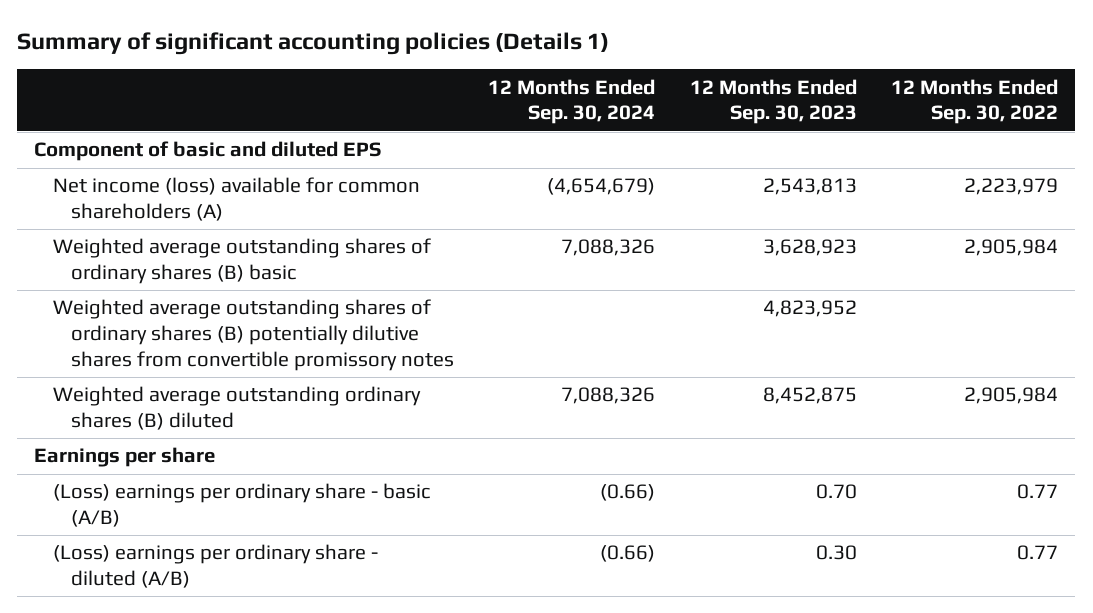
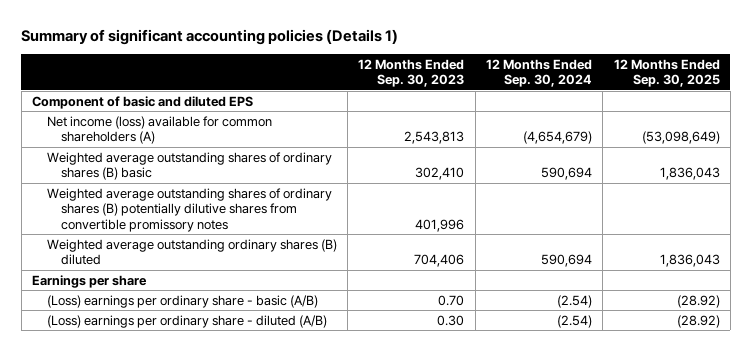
[891,78,1059,125] 12 Months Ended Sep. 30, 2022 -> none
none -> [613,58,720,88] 12 Months Ended Sep. 30, 2025
[561,239,656,257] 7,088,326 -> [541,167,593,181] 590,694
[762,239,857,257] 3,628,923 -> [415,167,465,181] 302,410
[762,300,857,318] 4,823,952 -> [415,218,465,232] 401,996
[561,387,656,405] 7,088,326 -> [541,254,593,268] 590,694
[762,387,857,405] 8,452,875 -> [414,254,465,268] 704,406
[600,484,656,502] (0.66) -> [557,294,593,308] (2.54)
[600,545,656,563] (0.66) -> [557,314,593,328] (2.54)

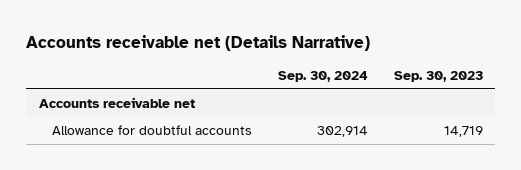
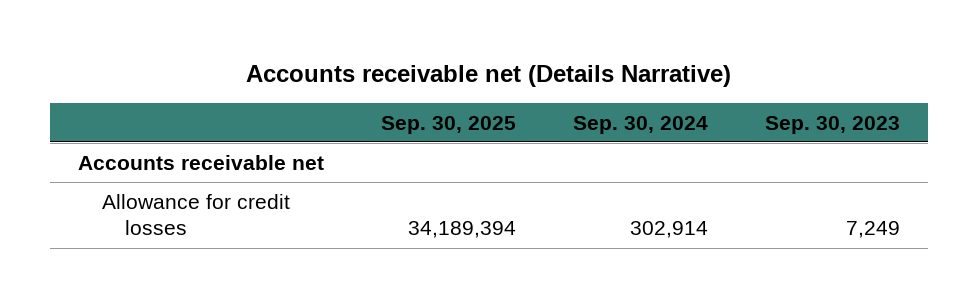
none -> [381,115,517,134] Sep. 30, 2025
[51,125,252,136] Allowance for doubtful accounts -> [101,193,290,236] Allowance for credit losses
[443,126,483,138] 14,719 -> [845,221,900,239] 7,249

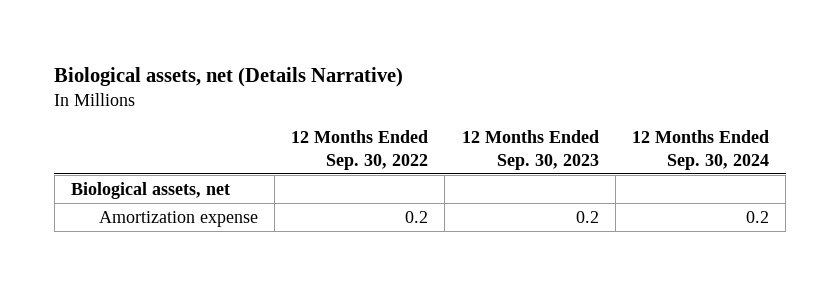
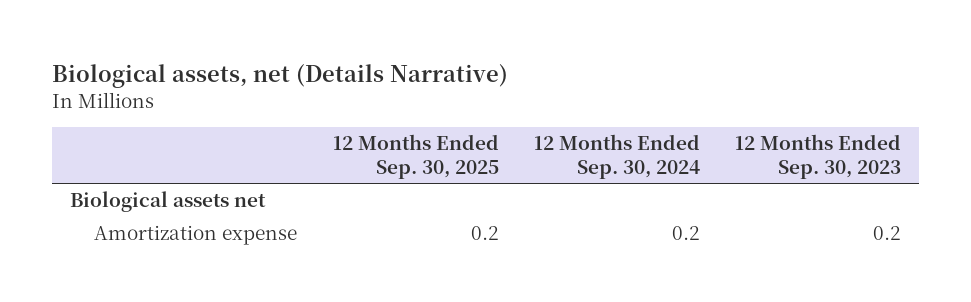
[291,130,429,170] 12 Months Ended Sep. 30, 2022 -> none
none -> [332,134,499,179] 12 Months Ended Sep. 30, 2025
[70,181,230,199] Biological assets, net -> [70,191,267,213] Biological assets net

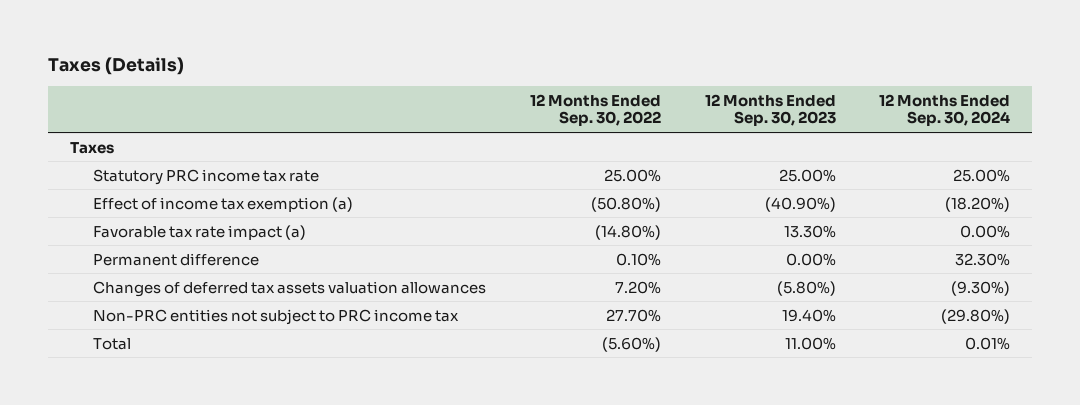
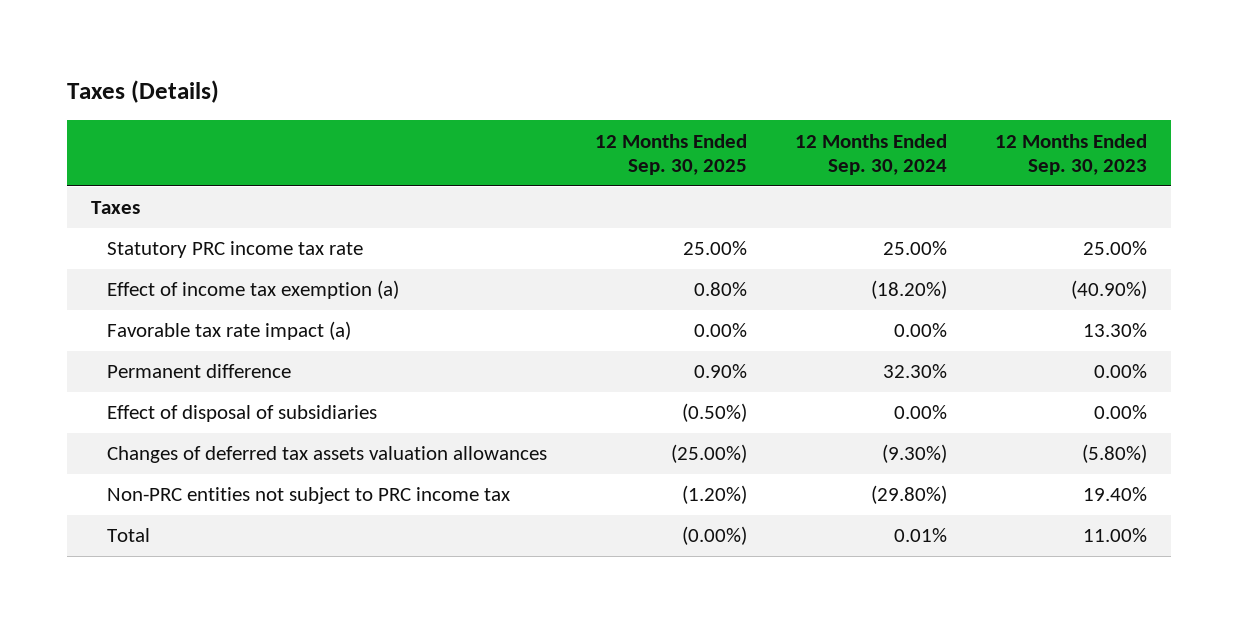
[530,94,662,127] 12 Months Ended Sep. 30, 2022 -> none
none -> [595,133,748,176] 12 Months Ended Sep. 30, 2025
none -> [107,405,378,423] Effect of disposal of subsidiaries

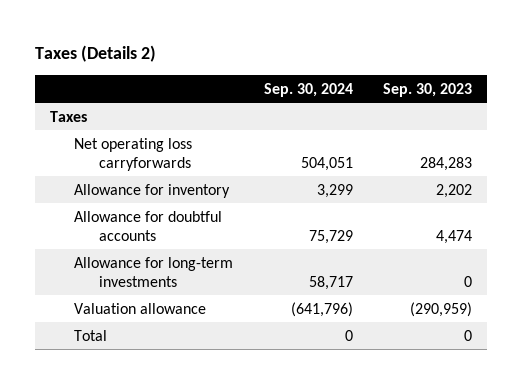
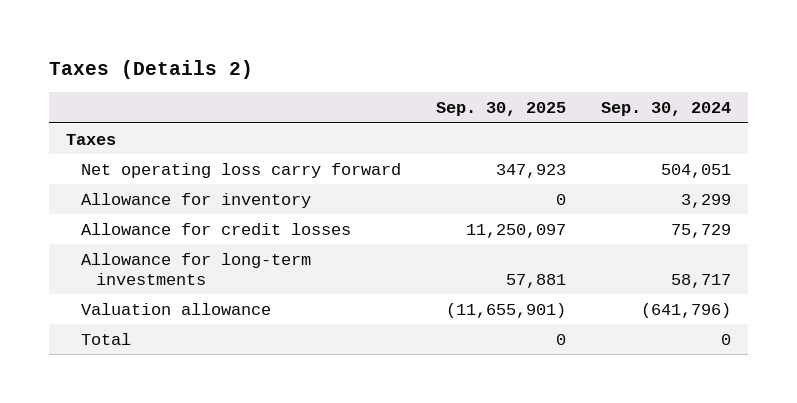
[382,82,472,97] Sep. 30, 2023 -> none
none -> [435,102,566,117] Sep. 30, 2025
[74,137,193,171] Net operating loss carryforwards -> [81,162,402,178] Net operating loss carry forward
[74,210,223,241] Allowance for doubtful accounts -> [81,222,352,235] Allowance for credit losses

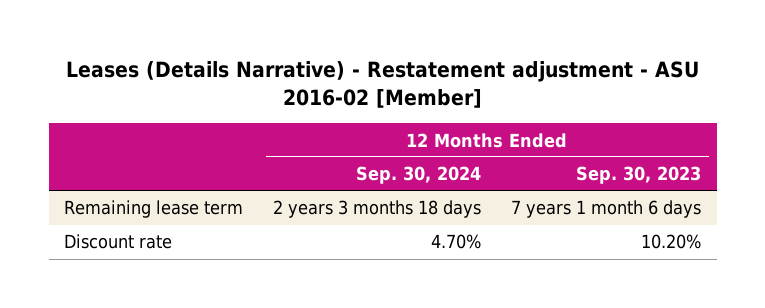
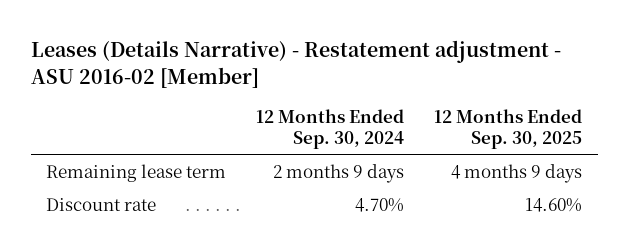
[576,166,702,185] Sep. 30, 2023 -> none
none -> [434,109,583,149] 12 Months Ended Sep. 30, 2025
[273,200,482,219] 2 years 3 months 18 days -> [273,163,405,183] 2 months 9 days

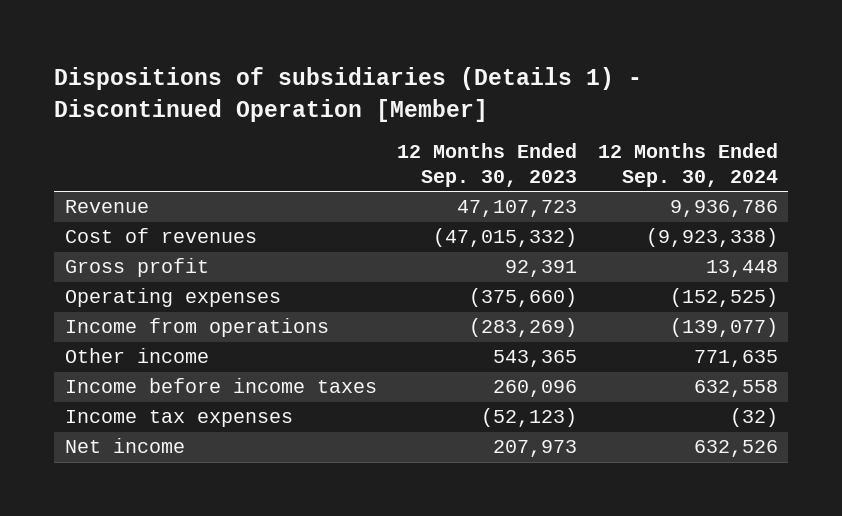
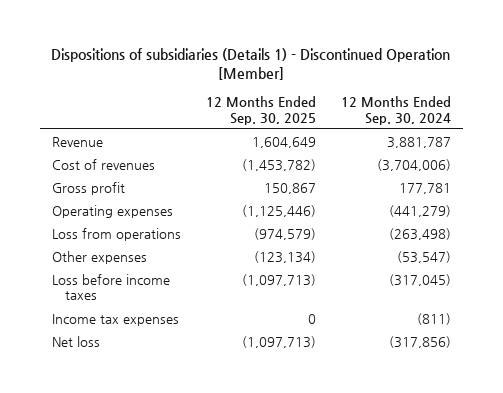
[397,142,578,187] 12 Months Ended Sep. 30, 2023 -> none
none -> [205,96,316,125] 12 Months Ended Sep. 30, 2025
[64,348,209,364] Other income -> none
[669,200,778,218] 9,936,786 -> [386,136,451,148] 3,881,787
[645,228,778,248] (9,923,338) -> [376,158,451,171] (3,704,006)
[705,260,778,278] 13,448 -> [398,182,451,194] 177,781
[669,288,778,308] (152,525) -> [388,204,451,217] (441,279)
[64,318,329,338] Income from operations -> [52,227,182,241] Loss from operations
[669,318,778,338] (139,077) -> [388,227,451,240] (263,498)
none -> [52,250,148,264] Other expenses
[64,378,377,394] Income before income taxes -> [52,273,171,301] Loss before income taxes
[693,380,778,398] 632,558 -> [388,273,451,286] (317,045)
[729,408,778,428] (32) -> [416,312,451,325] (811)
[64,438,185,454] Net income -> [52,335,101,347] Net loss
[693,440,778,458] 632,526 -> [388,335,451,348] (317,856)

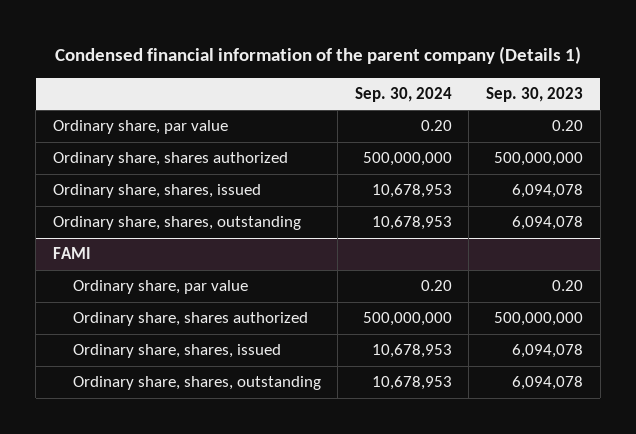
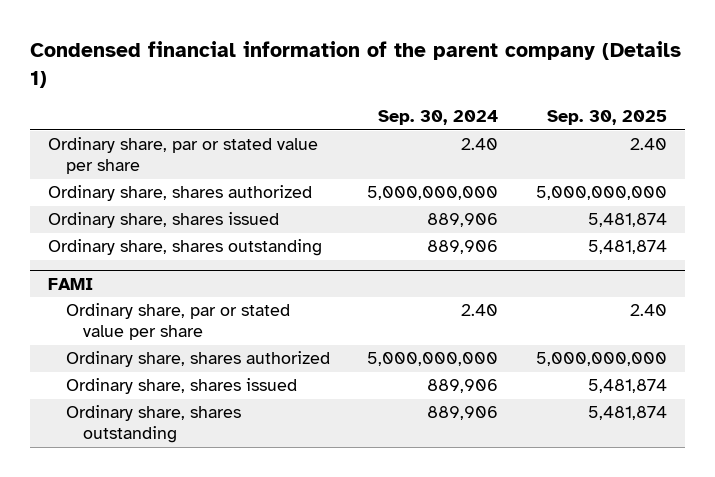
[486,86,584,102] Sep. 30, 2023 -> none
none -> [546,110,667,126] Sep. 30, 2025
[52,120,228,135] Ordinary share, par value -> [48,137,319,175] Ordinary share, par or stated value per share
[420,120,452,132] 0.20 -> [461,138,499,151] 2.40
[362,152,452,167] 500,000,000 -> [367,186,499,201] 5,000,000,000
[52,184,261,199] Ordinary share, shares, issued -> [48,212,280,229] Ordinary share, shares issued
[371,184,452,199] 10,678,953 -> [427,213,499,228] 889,906
[52,216,301,231] Ordinary share, shares, outstanding -> [48,239,323,257] Ordinary share, shares outstanding
[371,216,452,231] 10,678,953 -> [427,240,499,255] 889,906
[72,280,248,295] Ordinary share, par value -> [65,303,290,341] Ordinary share, par or stated value per share
[420,280,452,292] 0.20 -> [461,304,499,317] 2.40
[362,312,452,327] 500,000,000 -> [367,352,499,367] 5,000,000,000
[72,344,281,359] Ordinary share, shares, issued -> [65,378,297,395] Ordinary share, shares issued
[371,344,452,359] 10,678,953 -> [427,379,499,394] 889,906
[72,376,321,391] Ordinary share, shares, outstanding -> [65,405,241,444] Ordinary share, shares outstanding
[371,376,452,391] 10,678,953 -> [427,406,499,421] 889,906

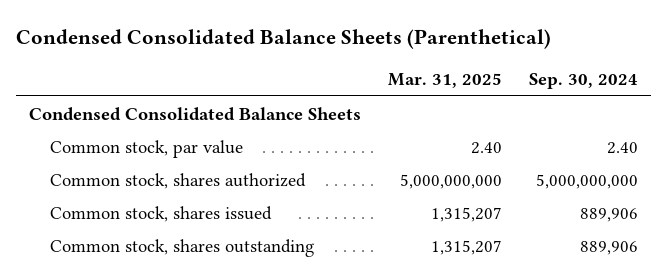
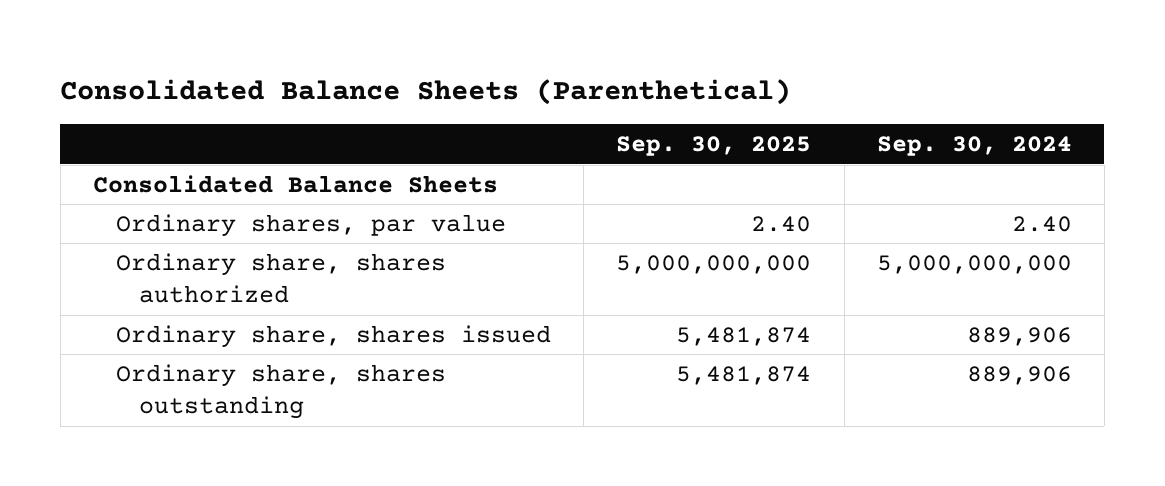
[15,29,551,50] Condensed Consolidated Balance Sheets (Parenthetical) -> [60,79,792,106] Consolidated Balance Sheets (Parenthetical)
[387,73,502,89] Mar. 31, 2025 -> none
none -> [616,136,812,157] Sep. 30, 2025
[29,106,362,121] Condensed Consolidated Balance Sheets -> [92,174,498,193] Consolidated Balance Sheets
[49,139,243,158] Common stock, par value -> [115,213,506,237] Ordinary shares, par value
[49,172,306,189] Common stock, shares authorized -> [115,252,446,304] Ordinary share, shares authorized
[49,205,272,222] Common stock, shares issued -> [115,324,551,348] Ordinary share, shares issued
[49,238,314,257] Common stock, shares outstanding -> [115,363,446,420] Ordinary share, shares outstanding

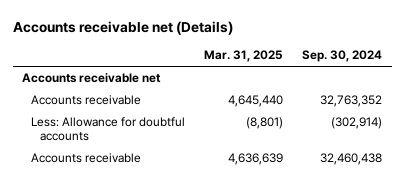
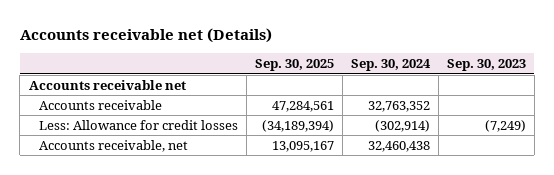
[204,50,284,63] Mar. 31, 2025 -> none
none -> [254,59,334,72] Sep. 30, 2025
none -> [446,59,526,72] Sep. 30, 2023
[31,117,186,142] Less: Allowance for doubtful accounts -> [38,119,238,130] Less: Allowance for credit losses
[31,153,142,164] Accounts receivable -> [38,139,188,152] Accounts receivable, net

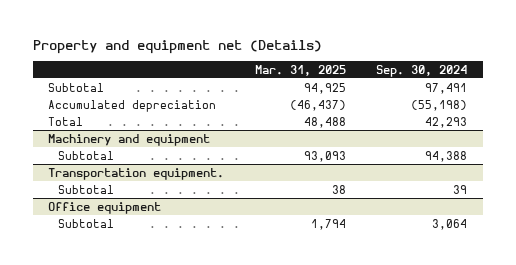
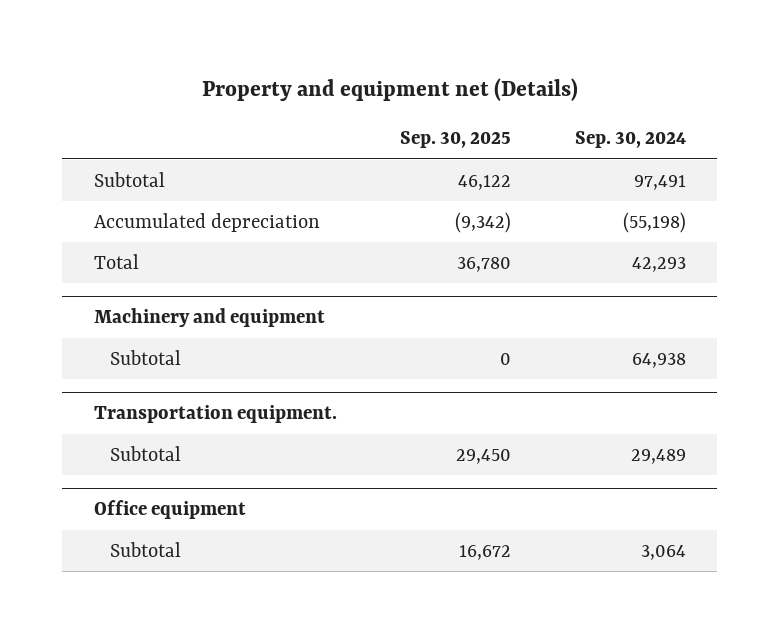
[254,64,346,76] Mar. 31, 2025 -> none
none -> [400,131,512,149] Sep. 30, 2025
[425,150,468,162] 94,388 -> [631,352,686,368] 64,938
[453,184,468,194] 39 -> [630,448,686,464] 29,489

